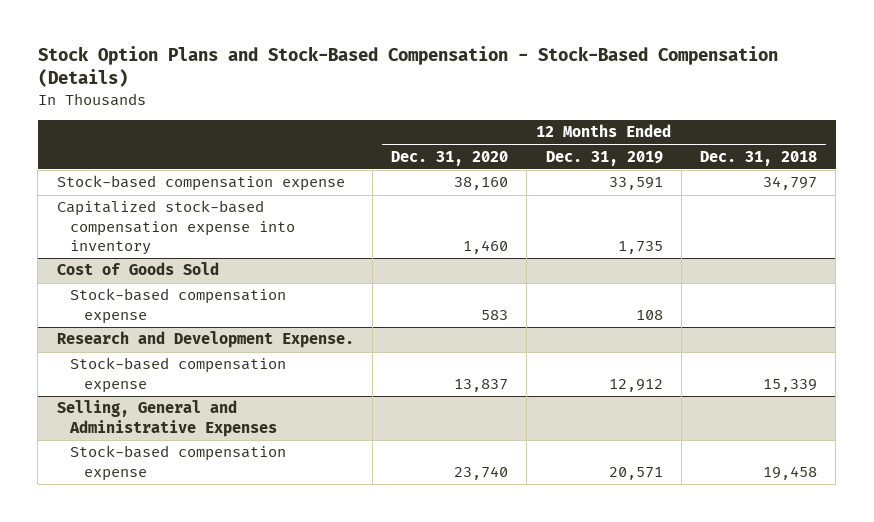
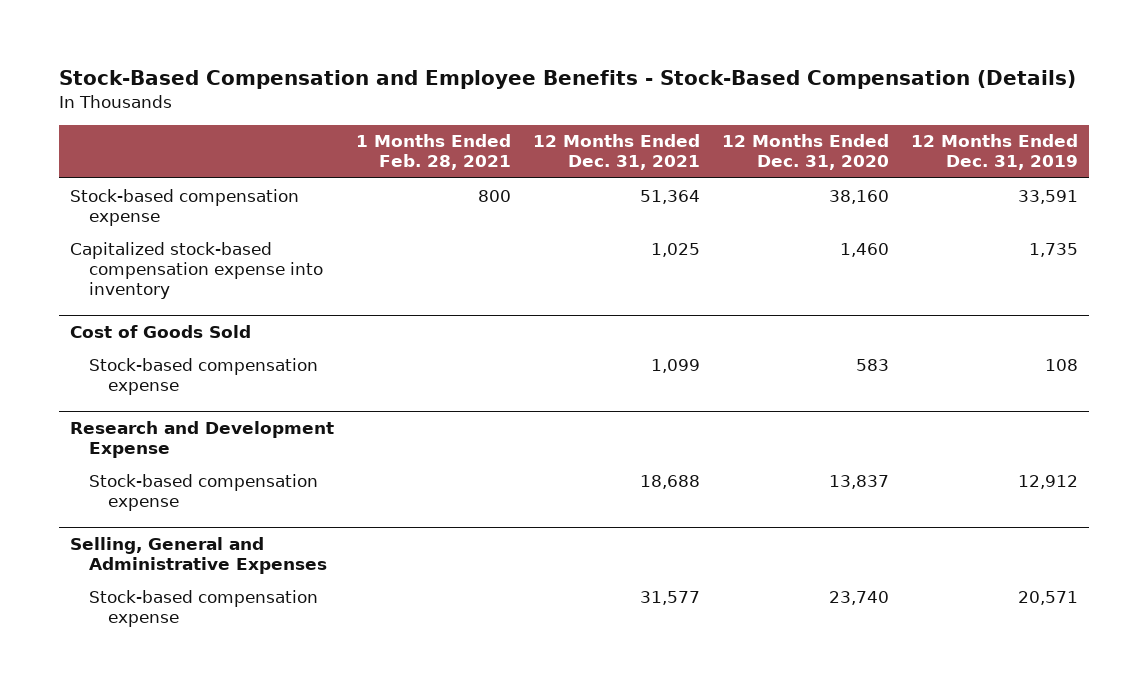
[37,46,778,88] Stock Option Plans and Stock-Based Compensation - Stock-Based Compensation (Details) -> [58,69,1076,89] Stock-Based Compensation and Employee Benefits - Stock-Based Compensation (Details)
[699,150,817,166] Dec. 31, 2018 -> none
none -> [355,134,511,171] 1 Months Ended Feb. 28, 2021
none -> [532,134,700,171] 12 Months Ended Dec. 31, 2021
[56,331,354,349] Research and Development Expense. -> [69,420,334,458] Research and Development Expense

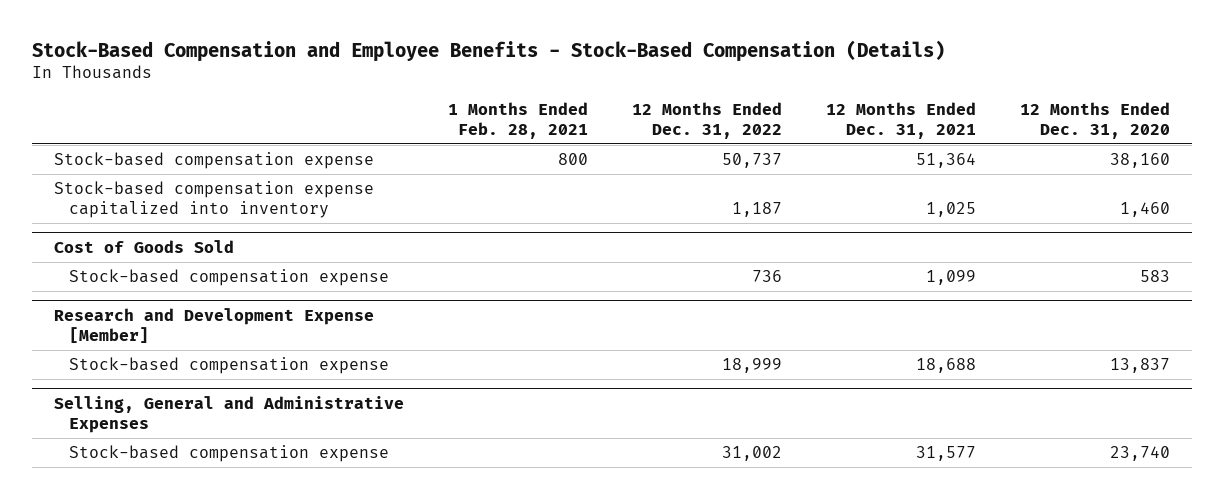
[911,134,1079,171] 12 Months Ended Dec. 31, 2019 -> none
none -> [631,101,782,139] 12 Months Ended Dec. 31, 2022
[69,241,323,299] Capitalized stock-based compensation expense into inventory -> [53,181,374,219] Stock-based compensation expense capitalized into inventory
[69,420,334,458] Research and Development Expense -> [53,308,374,343] Research and Development Expense [Member]

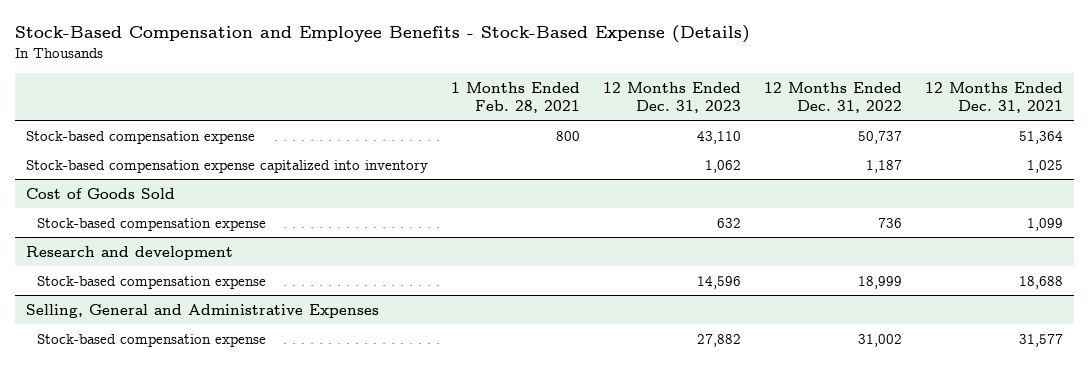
[31,39,945,62] Stock-Based Compensation and Employee Benefits - Stock-Based Compensation (Details) -> [14,25,750,44] Stock-Based Compensation and Employee Benefits - Stock-Based Expense (Details)
[1019,101,1170,139] 12 Months Ended Dec. 31, 2020 -> none
none -> [603,81,742,113] 12 Months Ended Dec. 31, 2023
[53,308,374,343] Research and Development Expense [Member] -> [26,245,234,260] Research and development

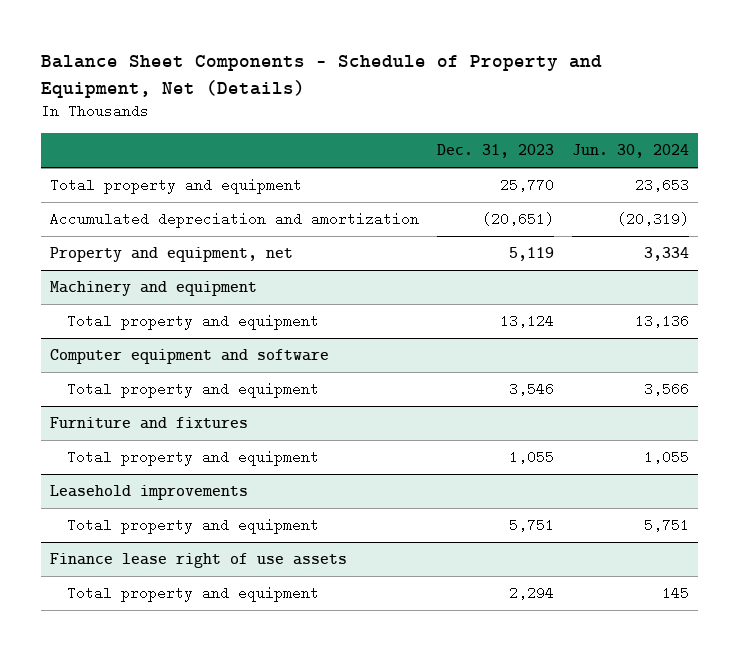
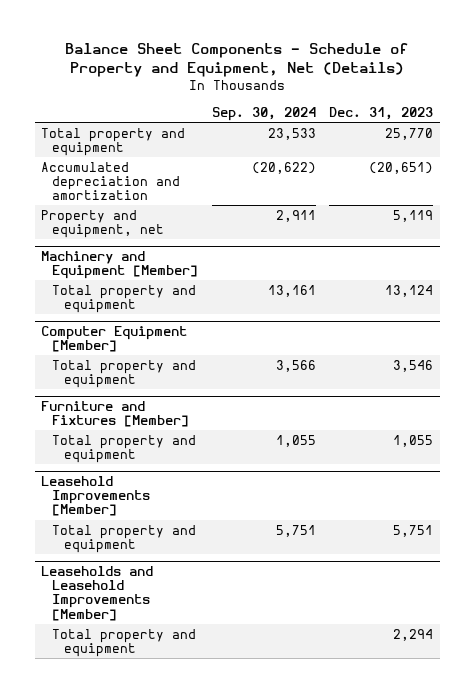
[571,144,689,159] Jun. 30, 2024 -> none
none -> [211,106,316,121] Sep. 30, 2024
[49,281,257,297] Machinery and equipment -> [41,250,199,280] Machinery and Equipment [Member]
[49,349,329,365] Computer equipment and software -> [41,325,188,353] Computer Equipment [Member]
[49,417,248,430] Furniture and fixtures -> [41,400,190,428] Furniture and Fixtures [Member]
[49,485,248,501] Leasehold improvements -> [41,475,151,517] Leasehold Improvements [Member]
[49,553,347,569] Finance lease right of use assets -> [41,565,154,621] Leaseholds and Leasehold Improvements [Member]

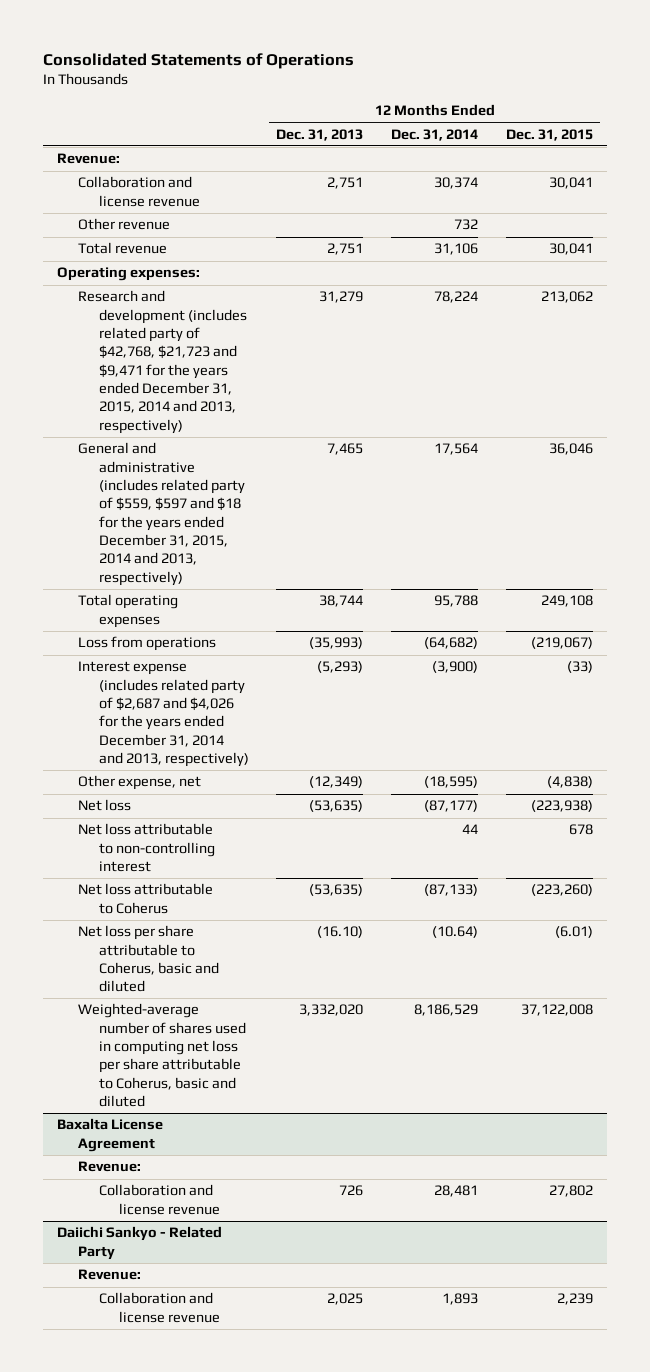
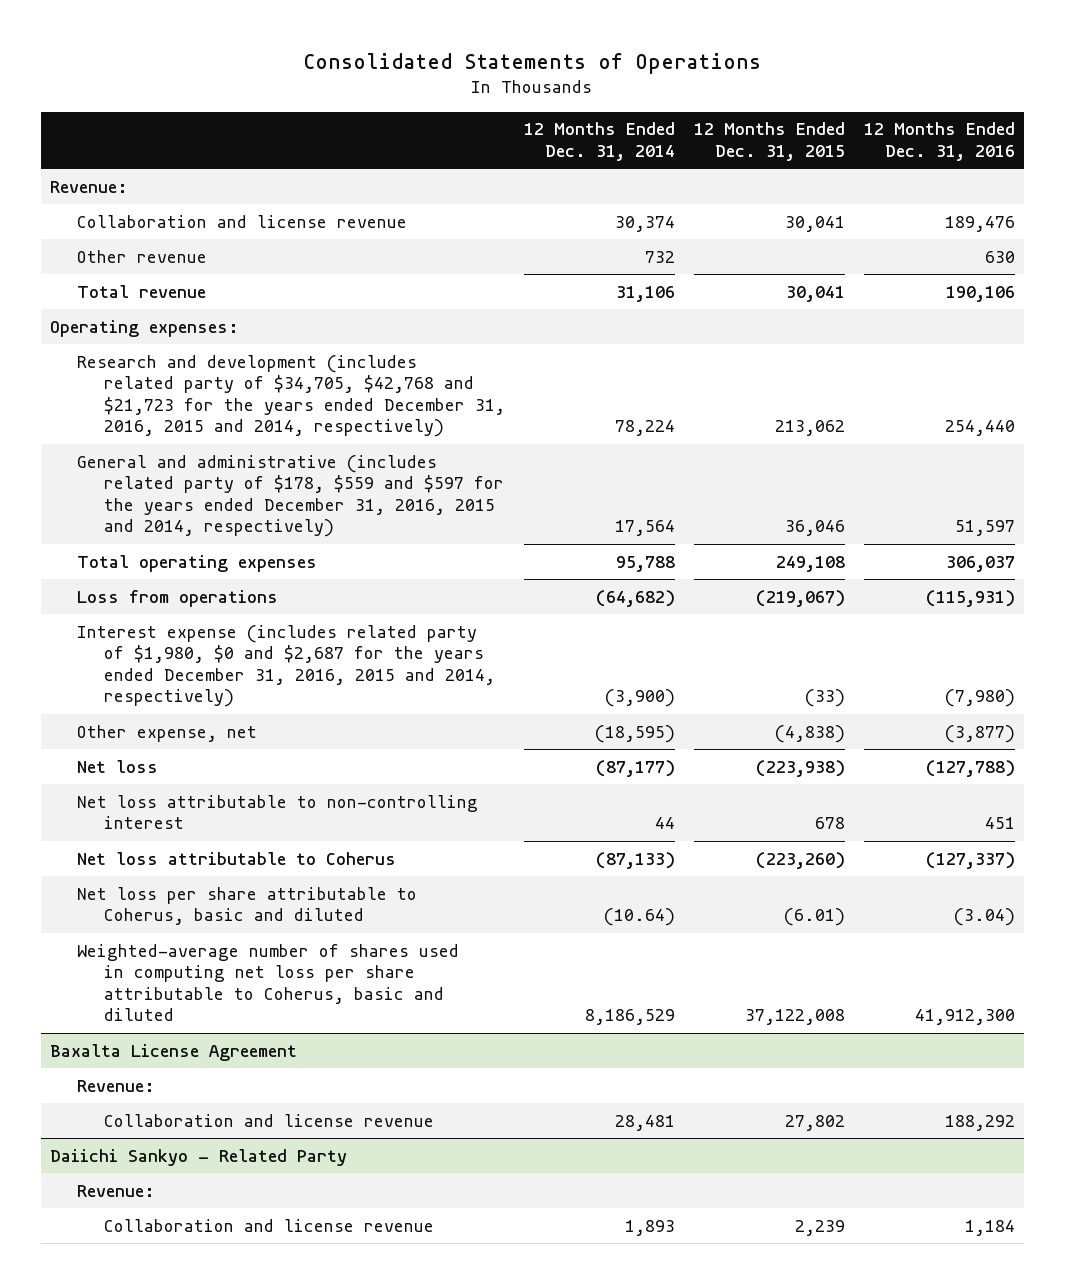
[276,128,364,141] Dec. 31, 2013 -> none
none -> [863,122,1015,161] 12 Months Ended Dec. 31, 2016
[77,290,247,434] Research and development (includes related party of $42,768, $21,723 and $9,471 for the years ended December 31, 2015, 2014 and 2013, respectively) -> [76,354,505,438] Research and development (includes related party of $34,705, $42,768 and $21,723 for the years ended December 31, 2016, 2015 and 2014, respectively)
[77,442,245,586] General and administrative (includes related party of $559, $597 and $18 for the years ended December 31, 2015, 2014 and 2013, respectively) -> [76,454,504,538] General and administrative (includes related party of $178, $559 and $597 for the years ended December 31, 2016, 2015 and 2014, respectively)
[77,661,249,767] Interest expense (includes related party of $2,687 and $4,026 for the years ended December 31, 2014 and 2013, respectively) -> [76,624,495,708] Interest expense (includes related party of $1,980, $0 and $2,687 for the years ended December 31, 2016, 2015 and 2014, respectively)

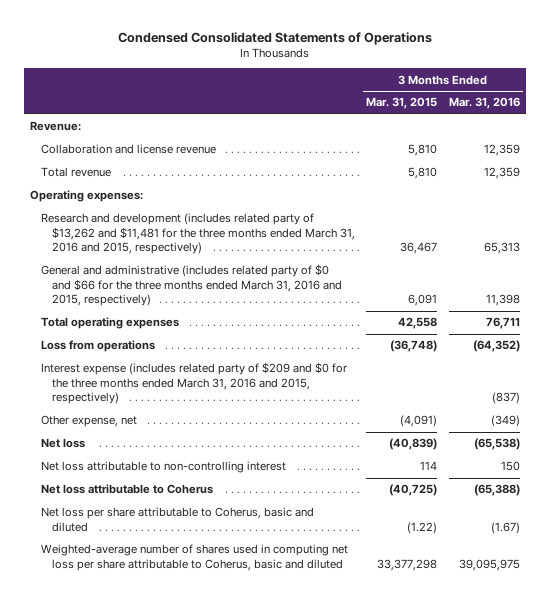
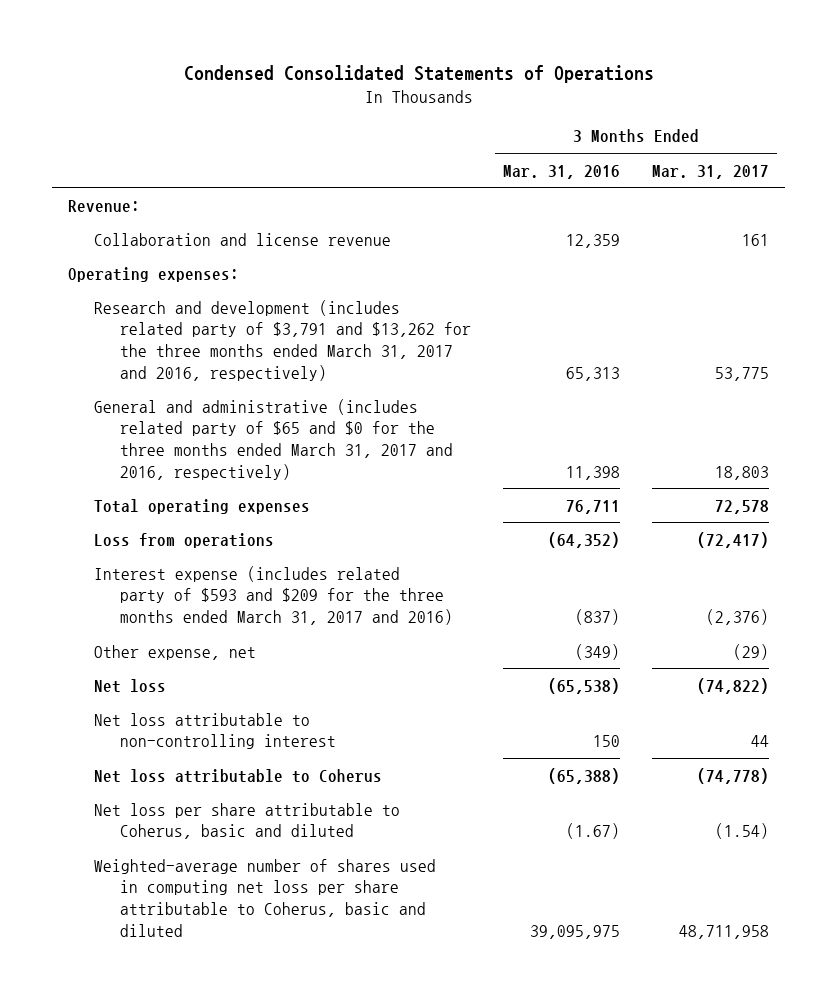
[366,97,438,110] Mar. 31, 2015 -> none
none -> [652,164,770,179] Mar. 31, 2017
[40,167,111,178] Total revenue -> none
[40,213,355,255] Research and development (includes related party of $13,262 and $11,481 for the three months ended March 31, 2016 and 2015, respectively) -> [94,299,472,381] Research and development (includes related party of $3,791 and $13,262 for the three months ended March 31, 2017 and 2016, respectively)
[40,264,342,307] General and administrative (includes related party of $0 and $66 for the three months ended March 31, 2016 and 2015, respectively) -> [94,398,454,480] General and administrative (includes related party of $65 and $0 for the three months ended March 31, 2017 and 2016, respectively)
[40,362,347,405] Interest expense (includes related party of $209 and $0 for the three months ended March 31, 2016 and 2015, respectively) -> [94,565,454,625] Interest expense (includes related party of $593 and $209 for the three months ended March 31, 2017 and 2016)

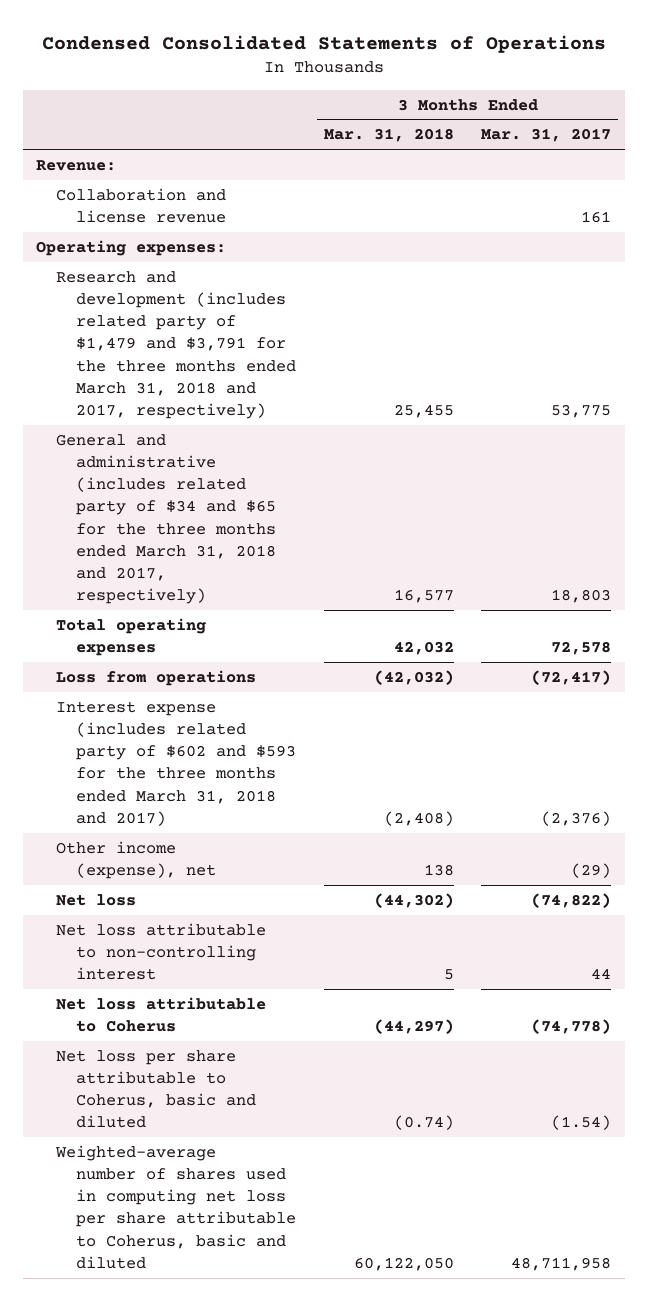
[503,164,621,179] Mar. 31, 2016 -> none
none -> [323,128,454,143] Mar. 31, 2018
[94,299,472,381] Research and development (includes related party of $3,791 and $13,262 for the three months ended March 31, 2017 and 2016, respectively) -> [56,270,297,419] Research and development (includes related party of $1,479 and $3,791 for the three months ended March 31, 2018 and 2017, respectively)
[94,398,454,480] General and administrative (includes related party of $65 and $0 for the three months ended March 31, 2017 and 2016, respectively) -> [56,433,277,605] General and administrative (includes related party of $34 and $65 for the three months ended March 31, 2018 and 2017, respectively)
[94,565,454,625] Interest expense (includes related party of $593 and $209 for the three months ended March 31, 2017 and 2016) -> [56,700,297,826] Interest expense (includes related party of $602 and $593 for the three months ended March 31, 2018 and 2017)
[94,644,257,660] Other expense, net -> [56,840,217,880] Other income (expense), net

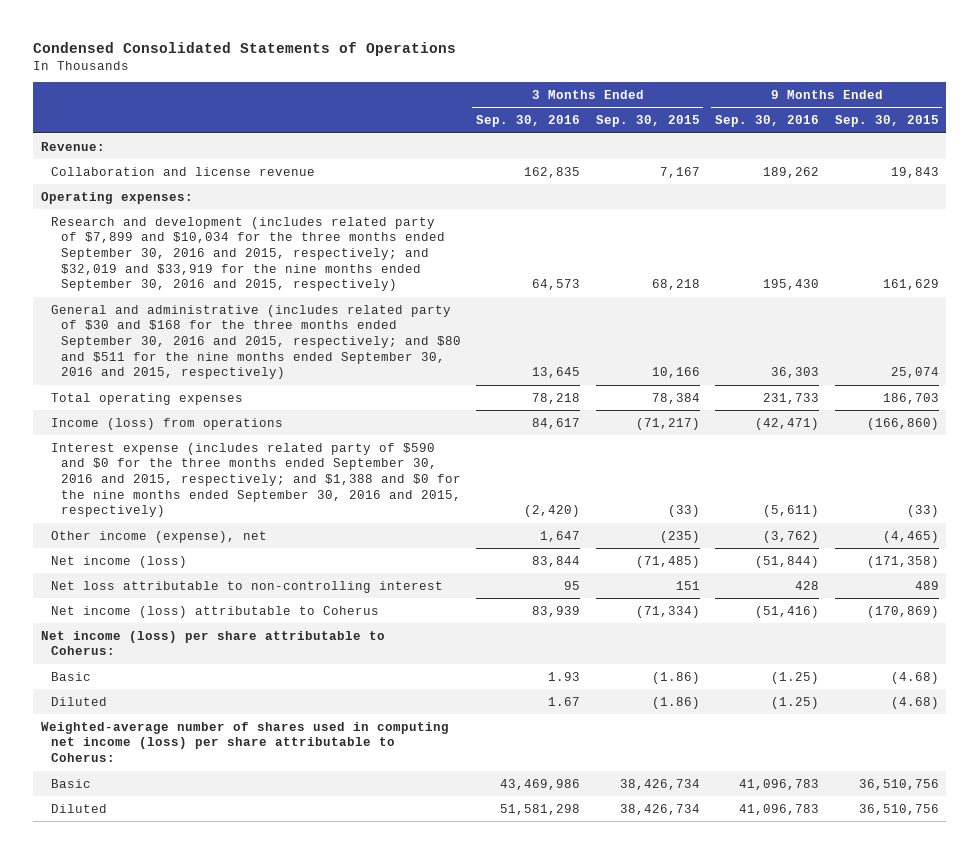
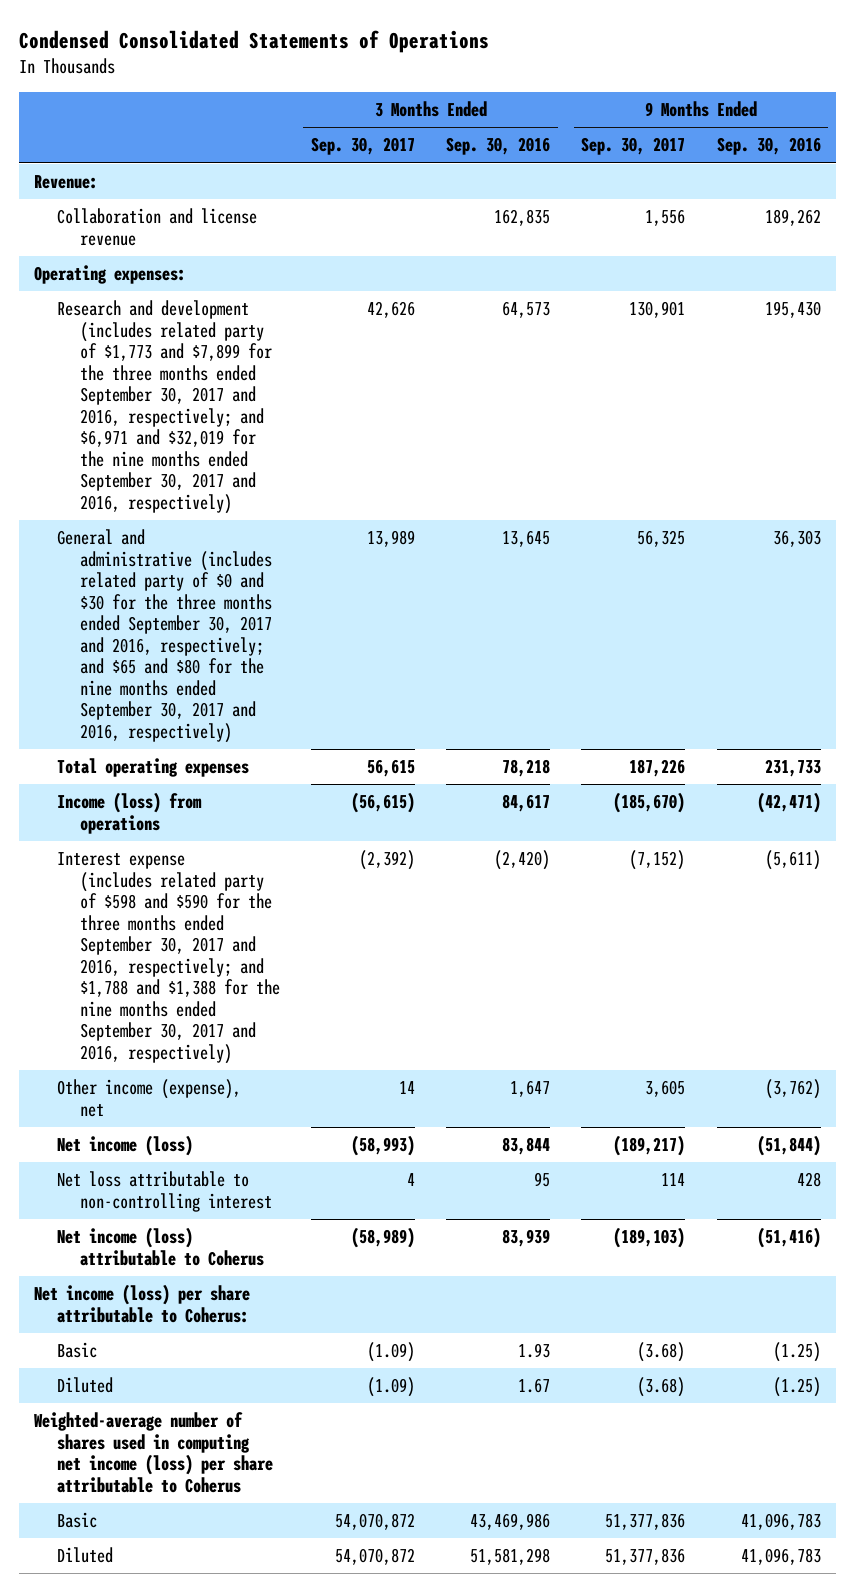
[595,115,700,128] Sep. 30, 2015 -> none
[834,115,939,128] Sep. 30, 2015 -> none
none -> [311,137,416,156] Sep. 30, 2017
none -> [581,137,686,156] Sep. 30, 2017
[50,216,445,292] Research and development (includes related party of $7,899 and $10,034 for the three months ended September 30, 2016 and 2015, respectively; and $32,019 and $33,919 for the nine months ended September 30, 2016 and 2015, respectively) -> [57,300,273,514] Research and development (includes related party of $1,773 and $7,899 for the three months ended September 30, 2017 and 2016, respectively; and $6,971 and $32,019 for the nine months ended September 30, 2017 and 2016, respectively)
[50,304,461,380] General and administrative (includes related party of $30 and $168 for the three months ended September 30, 2016 and 2015, respectively; and $80 and $511 for the nine months ended September 30, 2016 and 2015, respectively) -> [57,529,273,743] General and administrative (includes related party of $0 and $30 for the three months ended September 30, 2017 and 2016, respectively; and $65 and $80 for the nine months ended September 30, 2017 and 2016, respectively)
[50,442,461,518] Interest expense (includes related party of $590 and $0 for the three months ended September 30, 2016 and 2015, respectively; and $1,388 and $0 for the nine months ended September 30, 2016 and 2015, respectively) -> [57,852,281,1064] Interest expense (includes related party of $598 and $590 for the three months ended September 30, 2017 and 2016, respectively; and $1,788 and $1,388 for the nine months ended September 30, 2017 and 2016, respectively)
[40,721,449,763] Weighted-average number of shares used in computing net income (loss) per share attributable to Coherus: -> [34,1412,274,1493] Weighted-average number of shares used in computing net income (loss) per share attributable to Coherus

